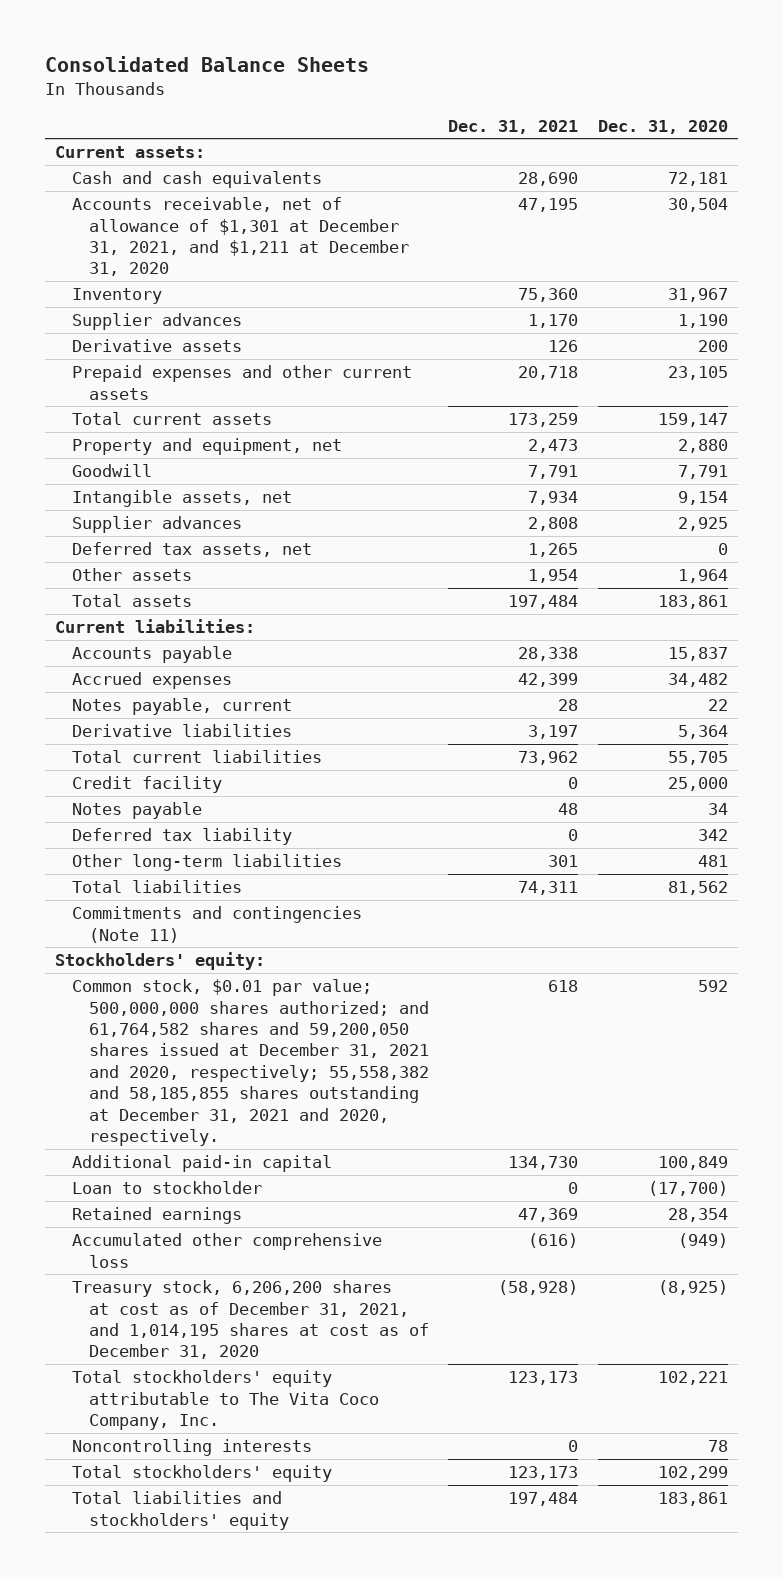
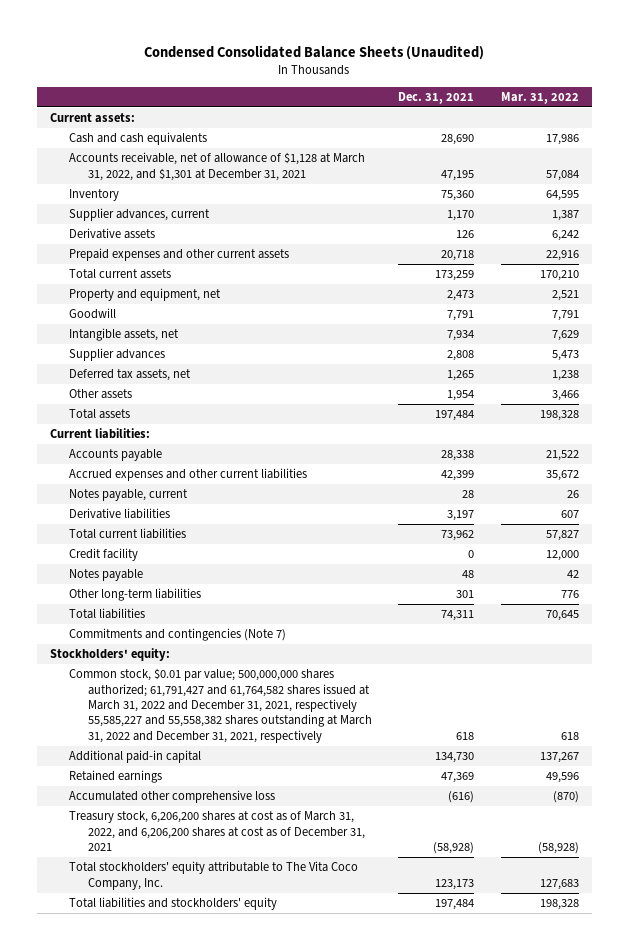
[45,56,370,73] Consolidated Balance Sheets -> [144,44,485,60] Condensed Consolidated Balance Sheets (Unaudited)
[597,119,728,134] Dec. 31, 2020 -> none
none -> [500,91,579,104] Mar. 31, 2022
[71,197,409,277] Accounts receivable, net of allowance of $1,301 at December 31, 2021, and $1,211 at December 31, 2020 -> [69,152,366,181] Accounts receivable, net of allowance of $1,128 at March 31, 2022, and $1,301 at December 31, 2021
[71,313,242,331] Supplier advances -> [69,208,211,222] Supplier advances, current
[71,672,232,690] Accrued expenses -> [69,468,308,482] Accrued expenses and other current liabilities
[71,828,292,846] Deferred tax liability -> none
[71,906,362,943] Commitments and contingencies (Note 11) -> [69,628,287,642] Commitments and contingencies (Note 7)
[71,979,429,1147] Common stock, $0.01 par value; 500,000,000 shares authorized; and 61,764,582 shares and 59,200,050 shares issued at December 31, 2021 and 2020, respectively; 55,558,382 and 58,185,855 shares outstanding at December 31, 2021 and 2020, respectively. -> [69,668,373,743] Common stock, $0.01 par value; 500,000,000 shares authorized; 61,791,427 and 61,764,582 shares issued at March 31, 2022 and December 31, 2021, respectively 55,585,227 and 55,558,382 shares outstanding at March 31, 2022 and December 31, 2021, respectively
[71,1181,262,1195] Loan to stockholder -> none
[71,1280,429,1360] Treasury stock, 6,206,200 shares at cost as of December 31, 2021, and 1,014,195 shares at cost as of December 31, 2020 -> [69,811,366,852] Treasury stock, 6,206,200 shares at cost as of March 31, 2022, and 6,206,200 shares at cost as of December 31, 2021
[71,1439,312,1457] Noncontrolling interests -> none
[71,1465,332,1483] Total stockholders' equity -> none

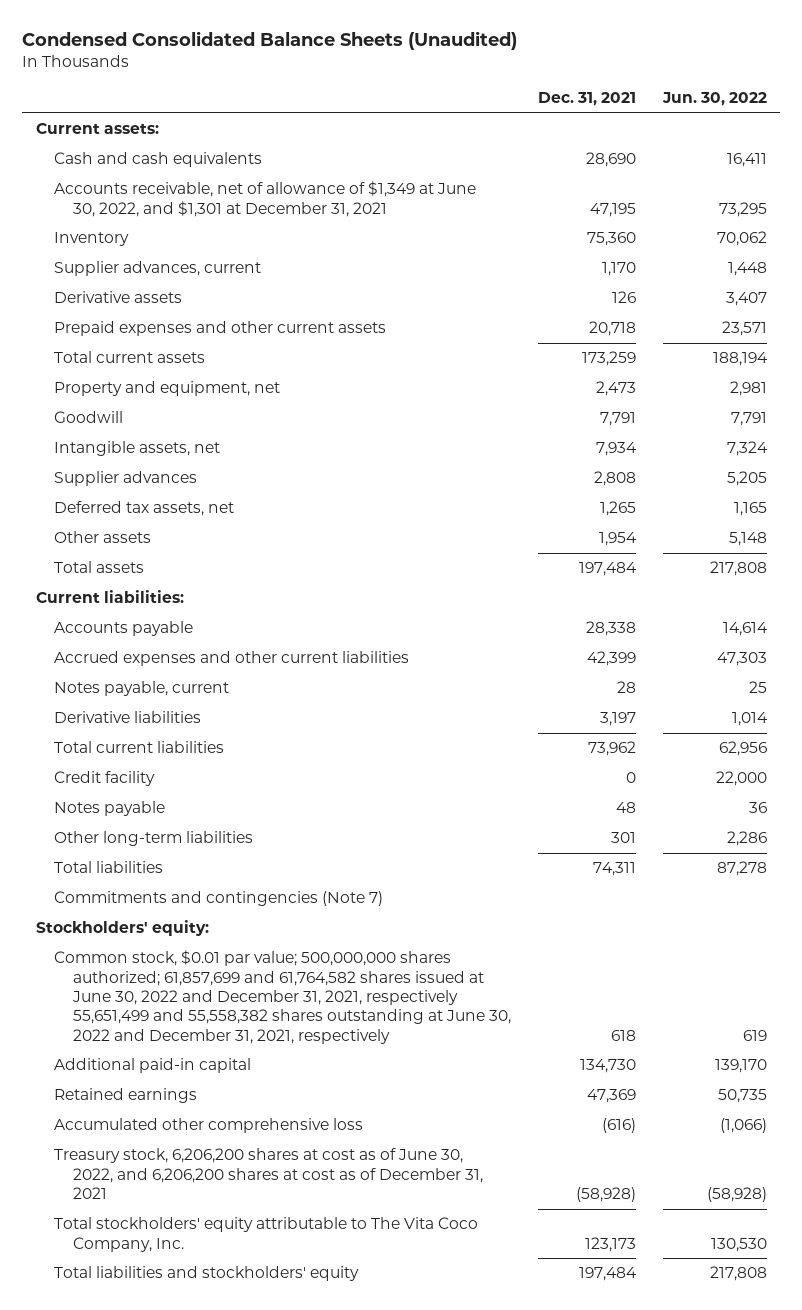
[500,91,579,104] Mar. 31, 2022 -> none
none -> [661,92,767,107] Jun. 30, 2022
[69,152,366,181] Accounts receivable, net of allowance of $1,128 at March 31, 2022, and $1,301 at December 31, 2021 -> [54,181,477,217] Accounts receivable, net of allowance of $1,349 at June 30, 2022, and $1,301 at December 31, 2021
[69,668,373,743] Common stock, $0.01 par value; 500,000,000 shares authorized; 61,791,427 and 61,764,582 shares issued at March 31, 2022 and December 31, 2021, respectively 55,585,227 and 55,558,382 shares outstanding at March 31, 2022 and December 31, 2021, respectively -> [54,950,511,1044] Common stock, $0.01 par value; 500,000,000 shares authorized; 61,857,699 and 61,764,582 shares issued at June 30, 2022 and December 31, 2021, respectively 55,651,499 and 55,558,382 shares outstanding at June 30, 2022 and December 31, 2021, respectively
[69,811,366,852] Treasury stock, 6,206,200 shares at cost as of March 31, 2022, and 6,206,200 shares at cost as of December 31, 2021 -> [54,1148,483,1199] Treasury stock, 6,206,200 shares at cost as of June 30, 2022, and 6,206,200 shares at cost as of December 31, 2021

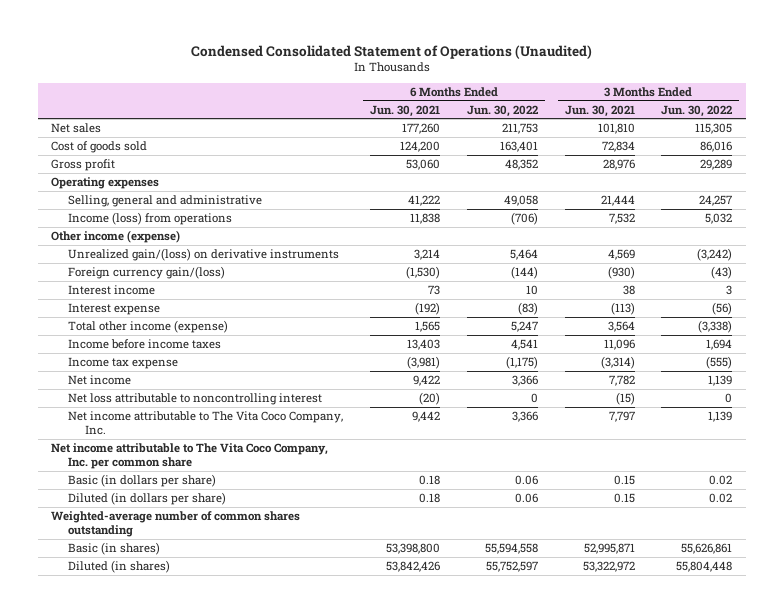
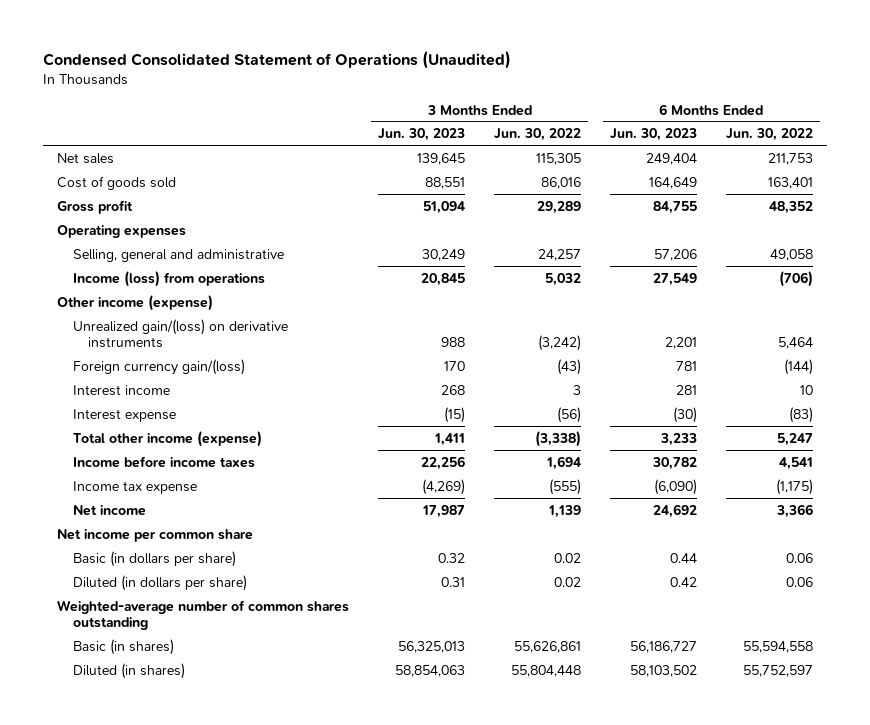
[370,104,441,117] Jun. 30, 2021 -> none
[564,104,635,117] Jun. 30, 2021 -> none
none -> [378,128,466,142] Jun. 30, 2023
none -> [609,128,697,142] Jun. 30, 2023
[68,392,323,405] Net loss attributable to noncontrolling interest -> none
[68,410,344,436] Net income attributable to The Vita Coco Company, Inc. -> none
[51,442,329,470] Net income attributable to The Vita Coco Company, Inc. per common share -> [57,528,254,542] Net income per common share

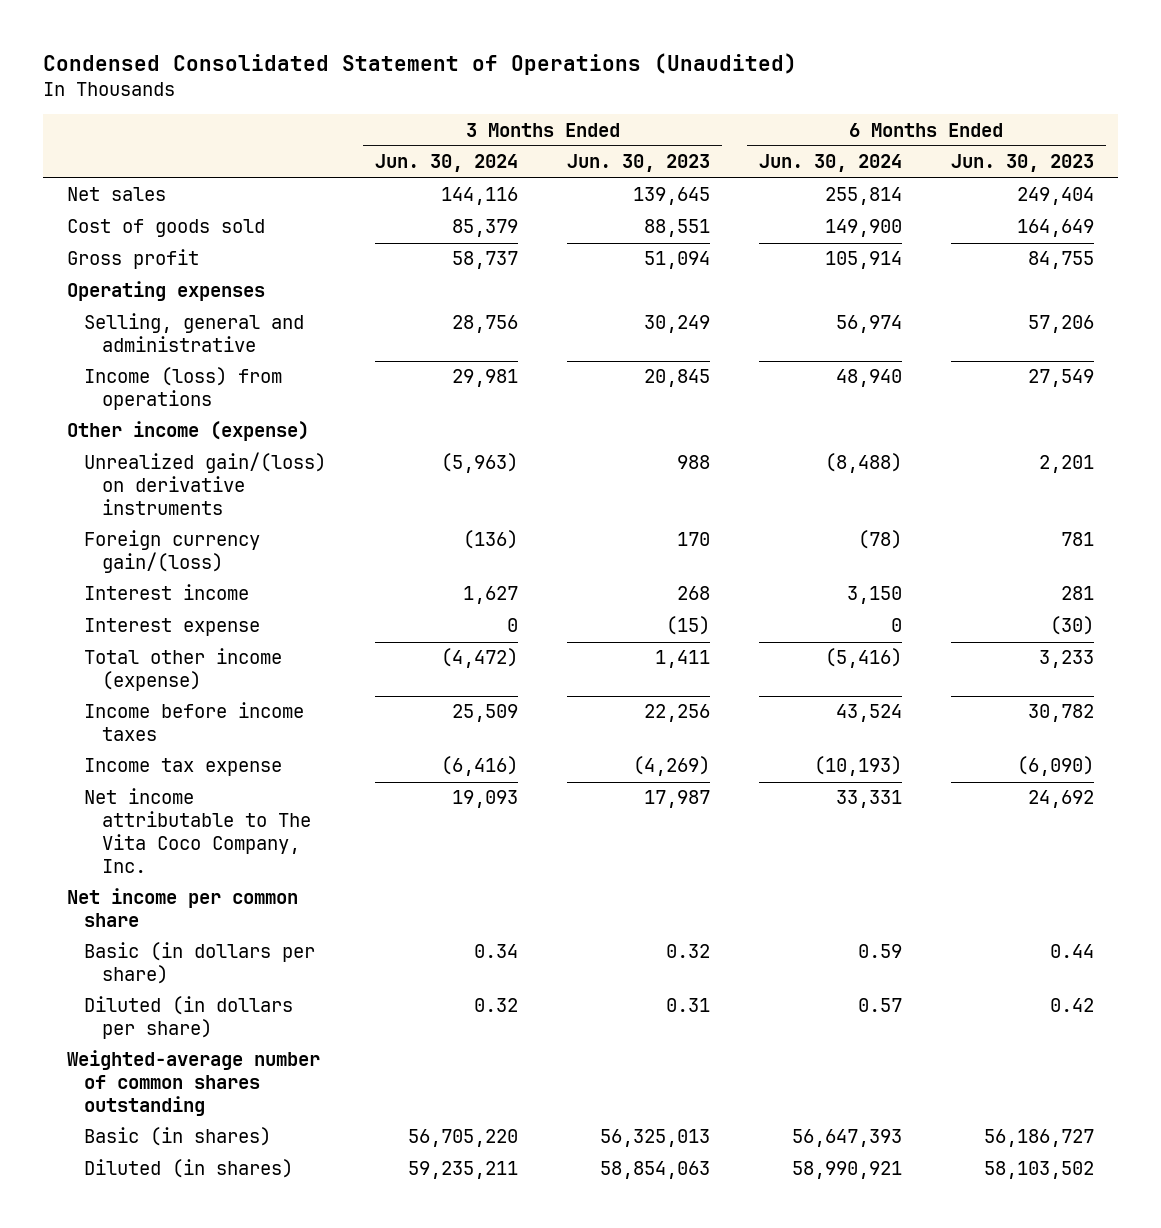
[493,128,581,142] Jun. 30, 2022 -> none
[725,128,813,142] Jun. 30, 2022 -> none
none -> [375,154,519,173] Jun. 30, 2024
none -> [758,154,902,173] Jun. 30, 2024
[72,504,146,516] Net income -> [84,788,311,874] Net income attributable to The Vita Coco Company, Inc.

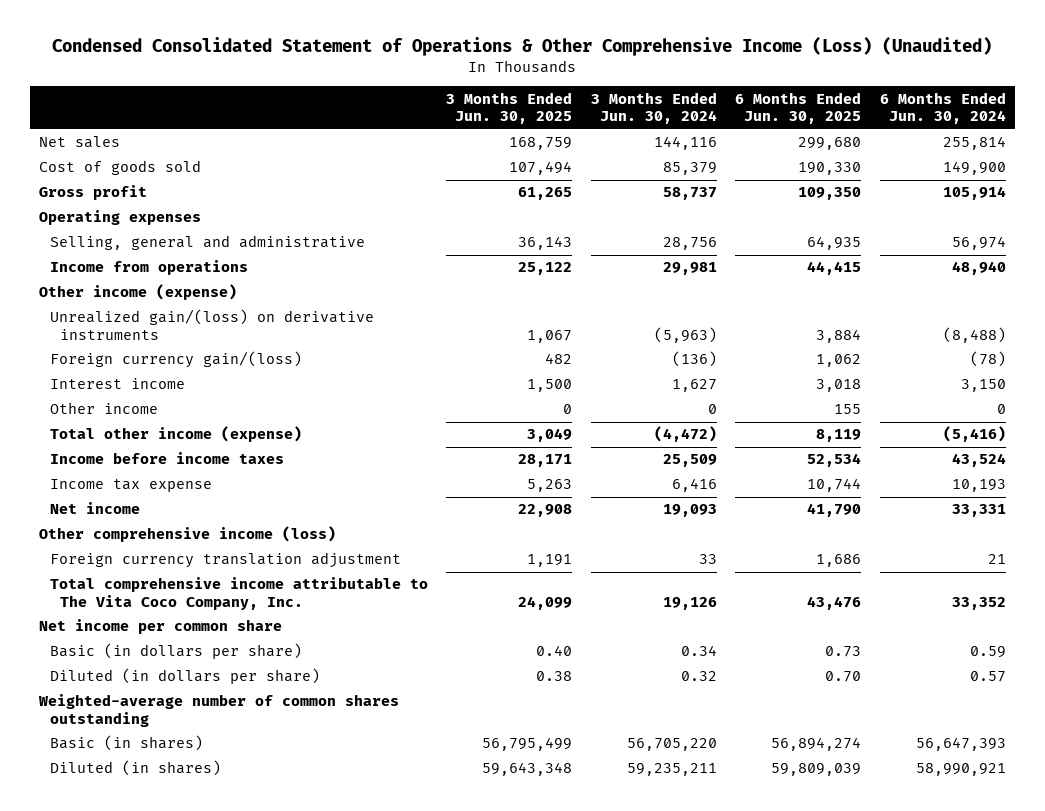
[42,53,797,76] Condensed Consolidated Statement of Operations (Unaudited) -> [52,37,993,57] Condensed Consolidated Statement of Operations & Other Comprehensive Income (Loss) (Unaudited)
[567,154,711,173] Jun. 30, 2023 -> none
[950,154,1094,173] Jun. 30, 2023 -> none
none -> [446,91,573,125] 3 Months Ended Jun. 30, 2025
none -> [735,91,862,125] 6 Months Ended Jun. 30, 2025
[84,367,283,411] Income (loss) from operations -> [49,260,248,276] Income from operations
[84,618,261,637] Interest expense -> none
none -> [49,402,158,415] Other income
[441,756,519,777] (6,416) -> [671,478,717,493] 6,416
[813,756,902,777] (10,193) -> [952,479,1007,493] 10,193
[84,788,311,874] Net income attributable to The Vita Coco Company, Inc. -> [49,502,140,515] Net income
none -> [38,526,336,543] Other comprehensive income (loss)
none -> [49,552,401,569] Foreign currency translation adjustment
none -> [49,577,428,610] Total comprehensive income attributable to The Vita Coco Company, Inc.

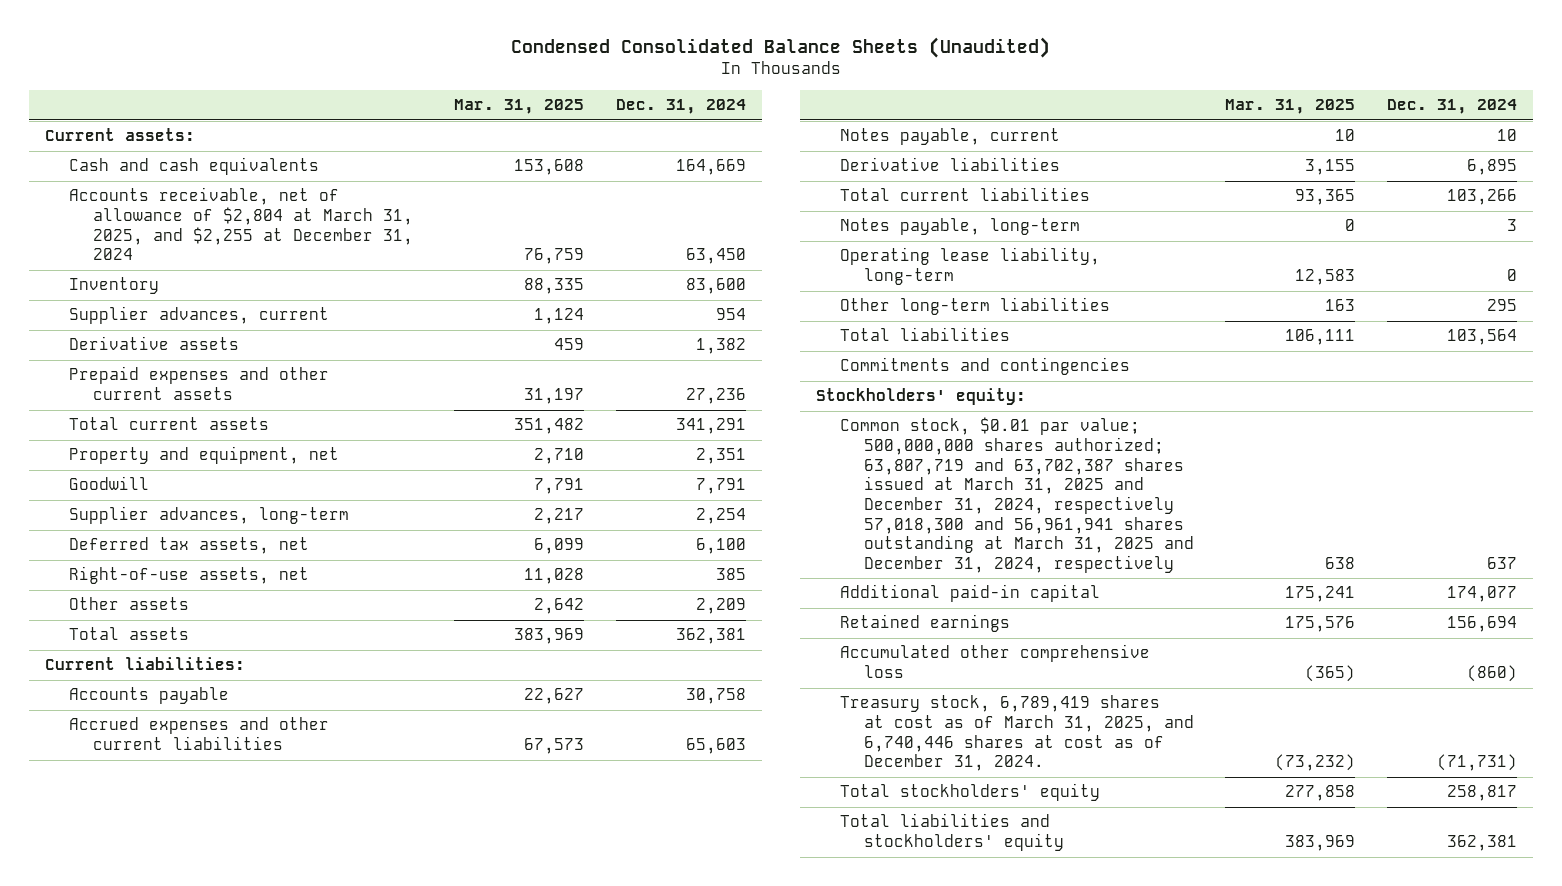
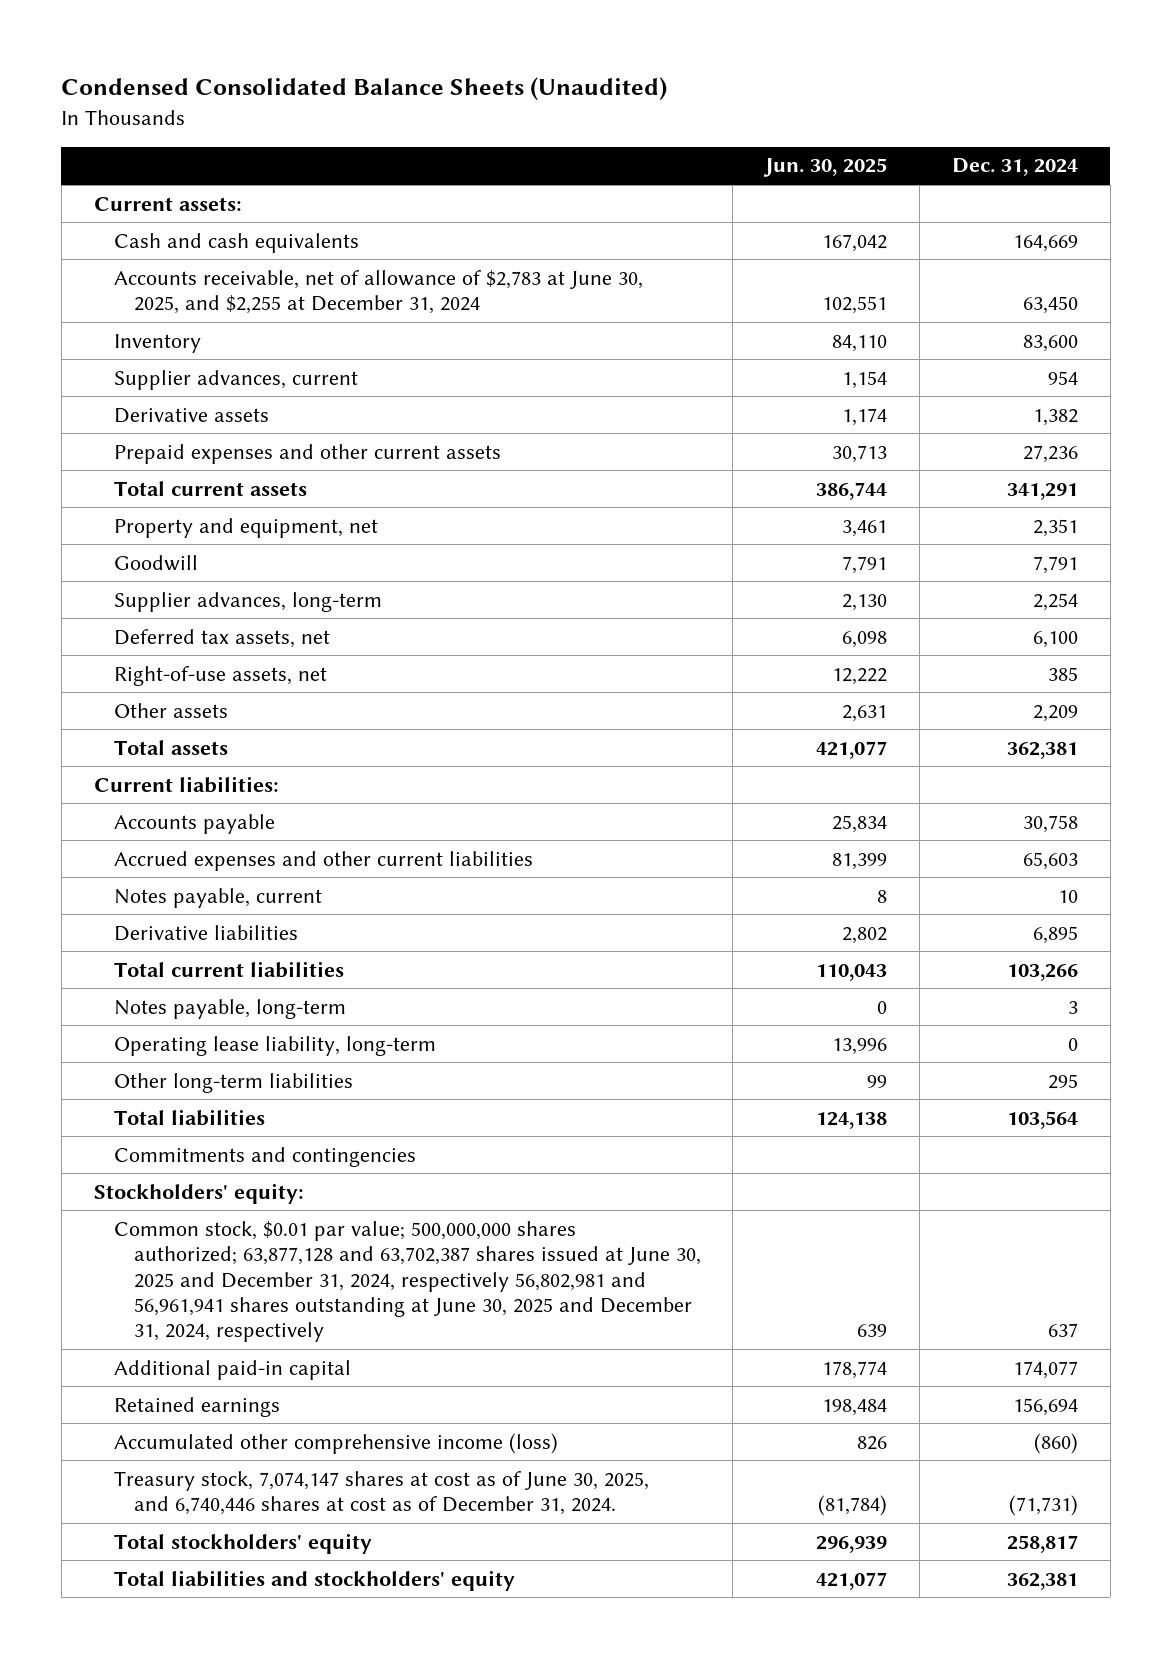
[454,99,585,115] Mar. 31, 2025 -> none
none -> [763,158,888,178] Jun. 30, 2025
[69,187,413,261] Accounts receivable, net of allowance of $2,804 at March 31, 2025, and $2,255 at December 31, 2024 -> [113,269,643,315] Accounts receivable, net of allowance of $2,783 at June 30, 2025, and $2,255 at December 31, 2024
[840,417,1194,573] Common stock, $0.01 par value; 500,000,000 shares authorized; 63,807,719 and 63,702,387 shares issued at March 31, 2025 and December 31, 2024, respectively 57,018,300 and 56,961,941 shares outstanding at March 31, 2025 and December 31, 2024, respectively -> [113,1220,701,1343] Common stock, $0.01 par value; 500,000,000 shares authorized; 63,877,128 and 63,702,387 shares issued at June 30, 2025 and December 31, 2024, respectively 56,802,981 and 56,961,941 shares outstanding at June 30, 2025 and December 31, 2024, respectively
[840,644,1151,678] Accumulated other comprehensive loss -> [113,1432,558,1454] Accumulated other comprehensive income (loss)
[840,695,1194,772] Treasury stock, 6,789,419 shares at cost as of March 31, 2025, and 6,740,446 shares at cost as of December 31, 2024. -> [113,1470,649,1516] Treasury stock, 7,074,147 shares at cost as of June 30, 2025, and 6,740,446 shares at cost as of December 31, 2024.

